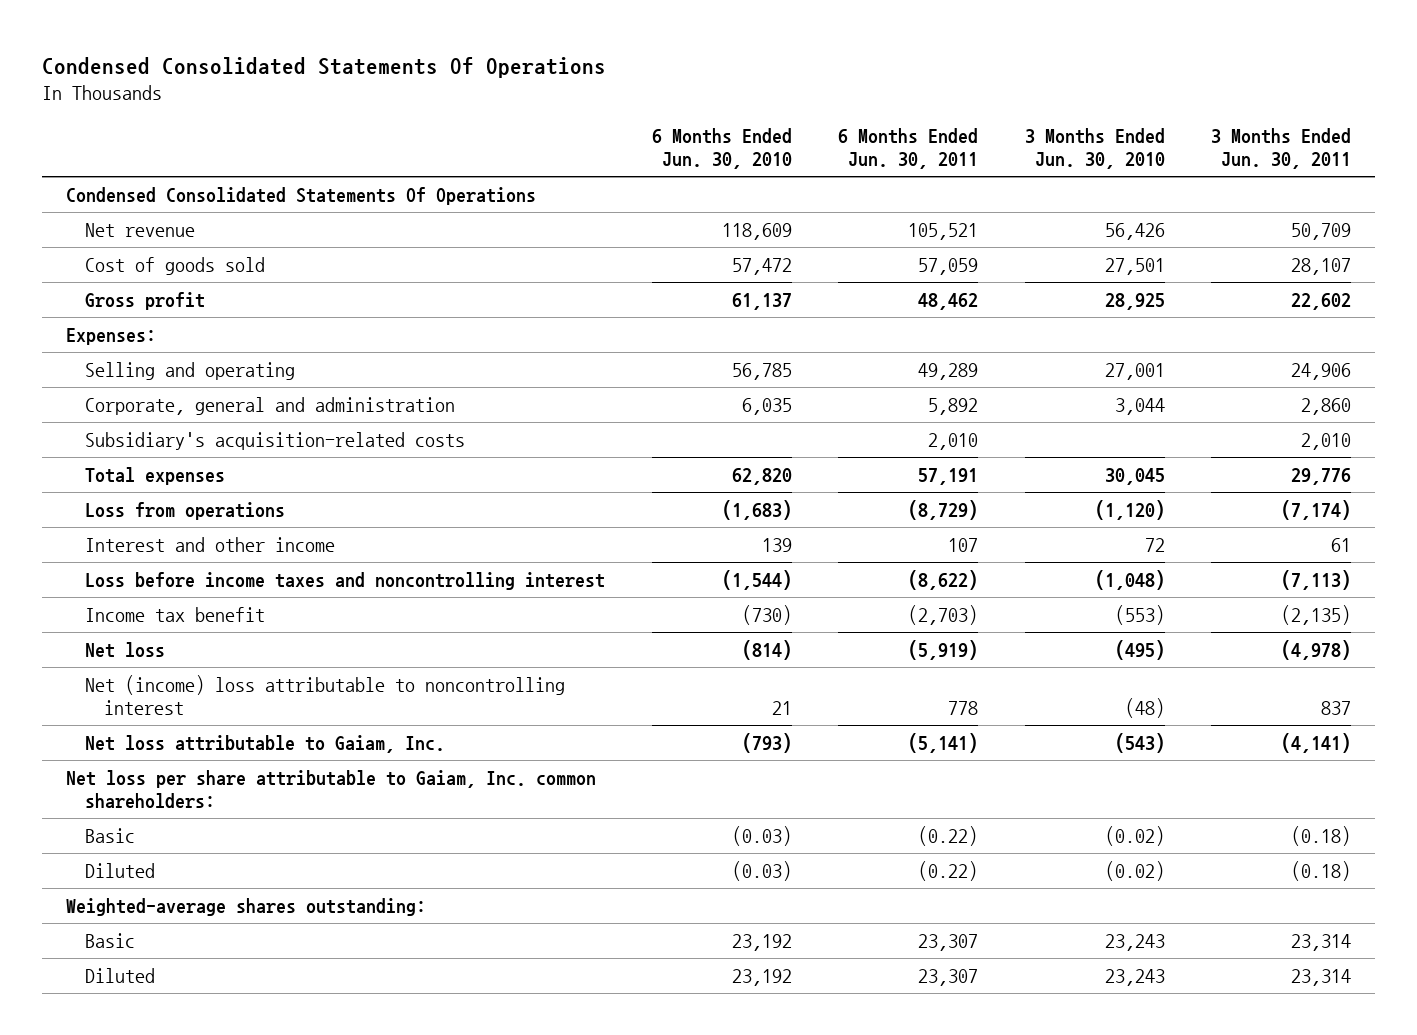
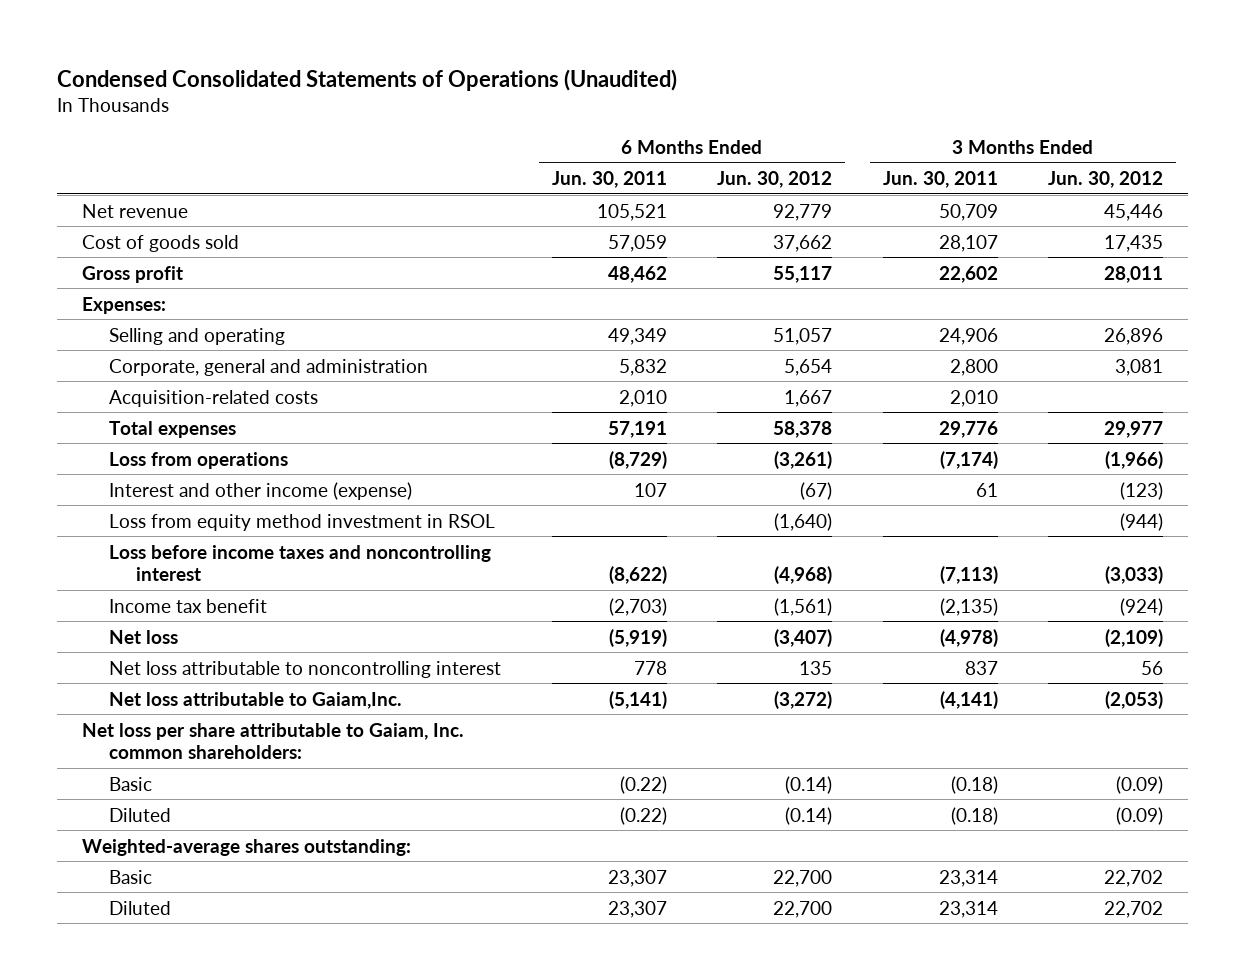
[42,56,607,78] Condensed Consolidated Statements Of Operations -> [57,68,678,91] Condensed Consolidated Statements of Operations (Unaudited)
[651,128,792,170] 6 Months Ended Jun. 30, 2010 -> none
[1024,128,1165,170] 3 Months Ended Jun. 30, 2010 -> none
none -> [717,171,833,189] Jun. 30, 2012
none -> [1047,171,1163,189] Jun. 30, 2012
[65,186,536,205] Condensed Consolidated Statements Of Operations -> none
[918,362,979,380] 49,289 -> [607,327,667,345] 49,349
[928,397,979,415] 5,892 -> [618,358,667,376] 5,832
[1301,397,1352,415] 2,860 -> [949,358,998,376] 2,800
[84,431,465,450] Subsidiary's acquisition-related costs -> [109,389,319,407] Acquisition-related costs
[84,536,335,552] Interest and other income -> [109,481,413,500] Interest and other income (expense)
none -> [109,513,496,531] Loss from equity method investment in RSOL
[84,674,565,715] Net (income) loss attributable to noncontrolling interest -> [109,660,502,678] Net loss attributable to noncontrolling interest
[84,734,445,753] Net loss attributable to Gaiam, Inc. -> [109,691,403,709] Net loss attributable to Gaiam,Inc.

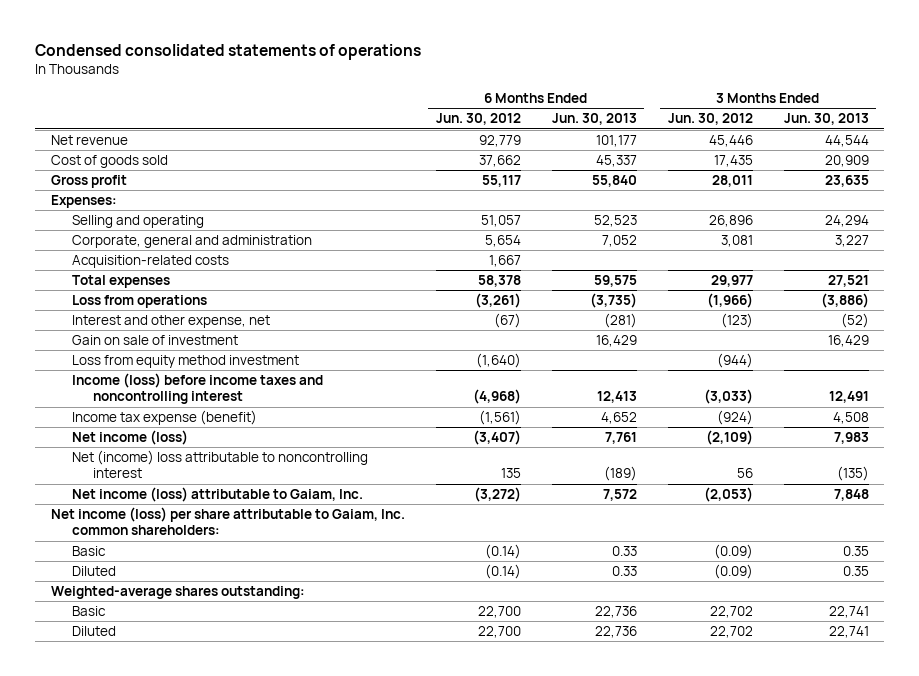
[57,68,678,91] Condensed Consolidated Statements of Operations (Unaudited) -> [35,44,422,61] Condensed consolidated statements of operations
[551,171,667,189] Jun. 30, 2011 -> none
[882,171,998,189] Jun. 30, 2011 -> none
none -> [551,113,637,126] Jun. 30, 2013
none -> [783,113,869,126] Jun. 30, 2013
[109,481,413,500] Interest and other income (expense) -> [71,315,270,329] Interest and other expense, net
none -> [71,335,238,346] Gain on sale of investment
[109,513,496,531] Loss from equity method investment in RSOL -> [71,355,299,369] Loss from equity method investment
[109,544,492,581] Loss before income taxes and noncontrolling interest -> [71,373,323,405] Income (loss) before income taxes and noncontrolling interest
[109,598,268,613] Income tax benefit -> [71,410,257,426] Income tax expense (benefit)
[109,629,179,644] Net loss -> [71,430,188,446] Net income (loss)
[109,660,502,678] Net loss attributable to noncontrolling interest -> [71,450,368,479] Net (income) loss attributable to noncontrolling interest
[109,691,403,709] Net loss attributable to Gaiam,Inc. -> [71,487,363,503] Net income (loss) attributable to Gaiam, Inc.
[82,722,465,759] Net loss per share attributable to Gaiam, Inc. common shareholders: -> [50,507,405,536] Net income (loss) per share attributable to Gaiam, Inc. common shareholders:

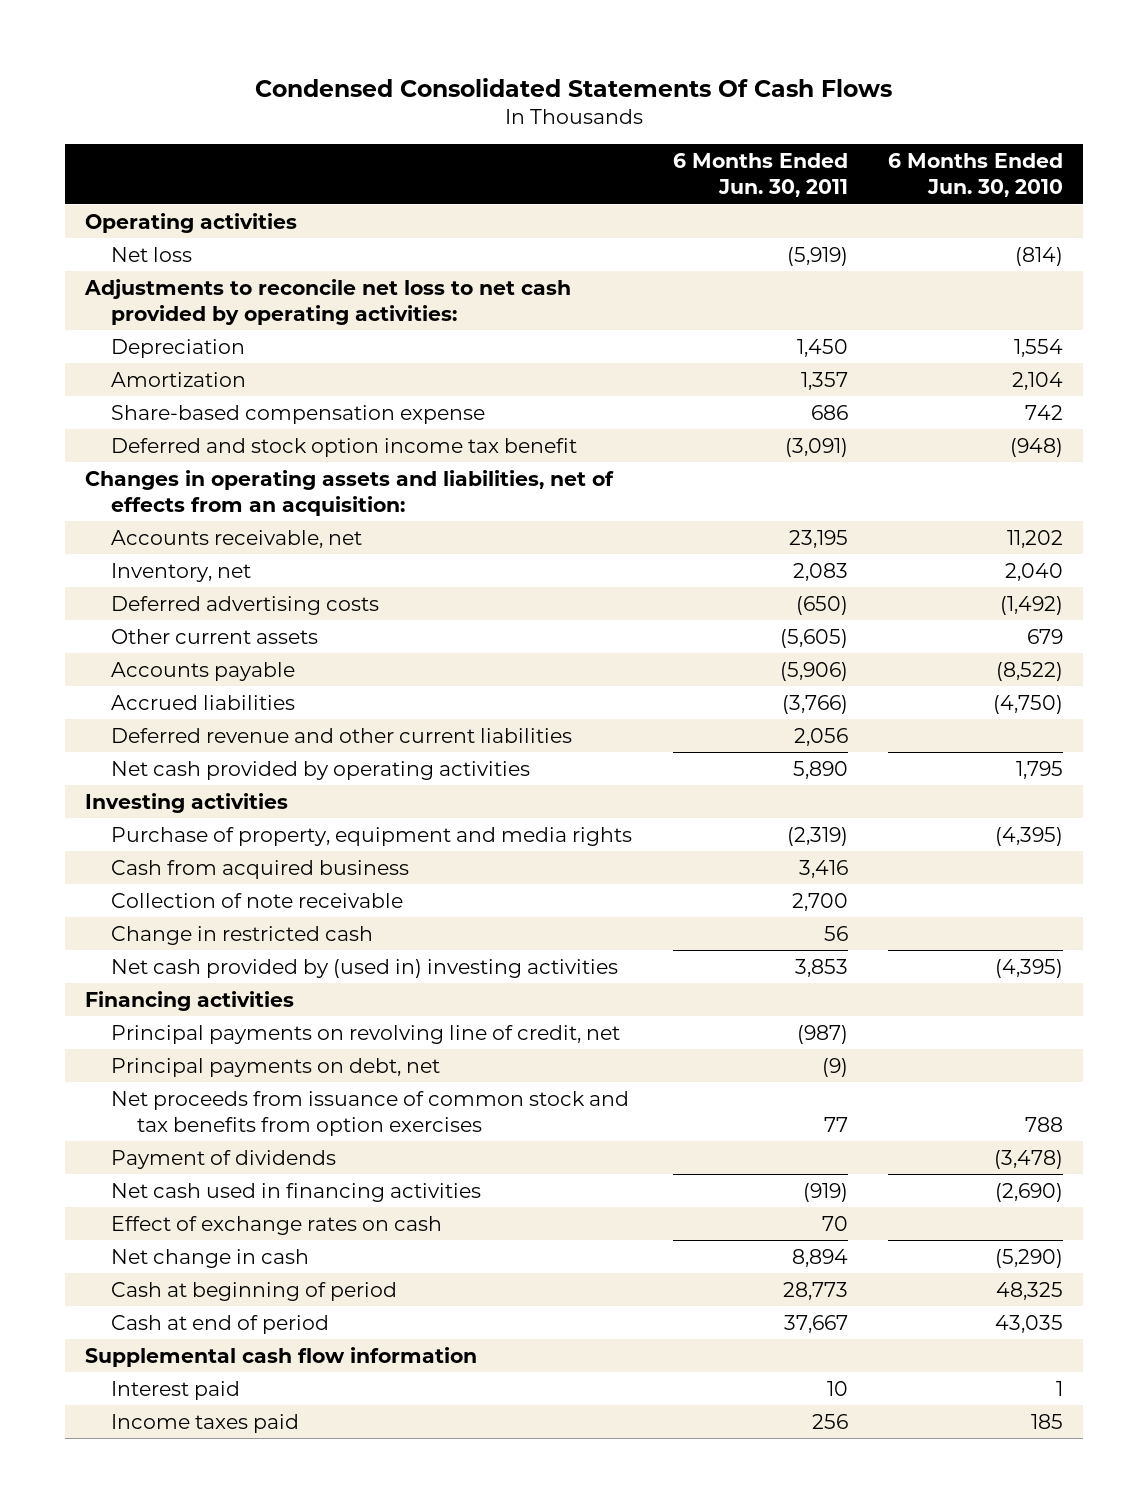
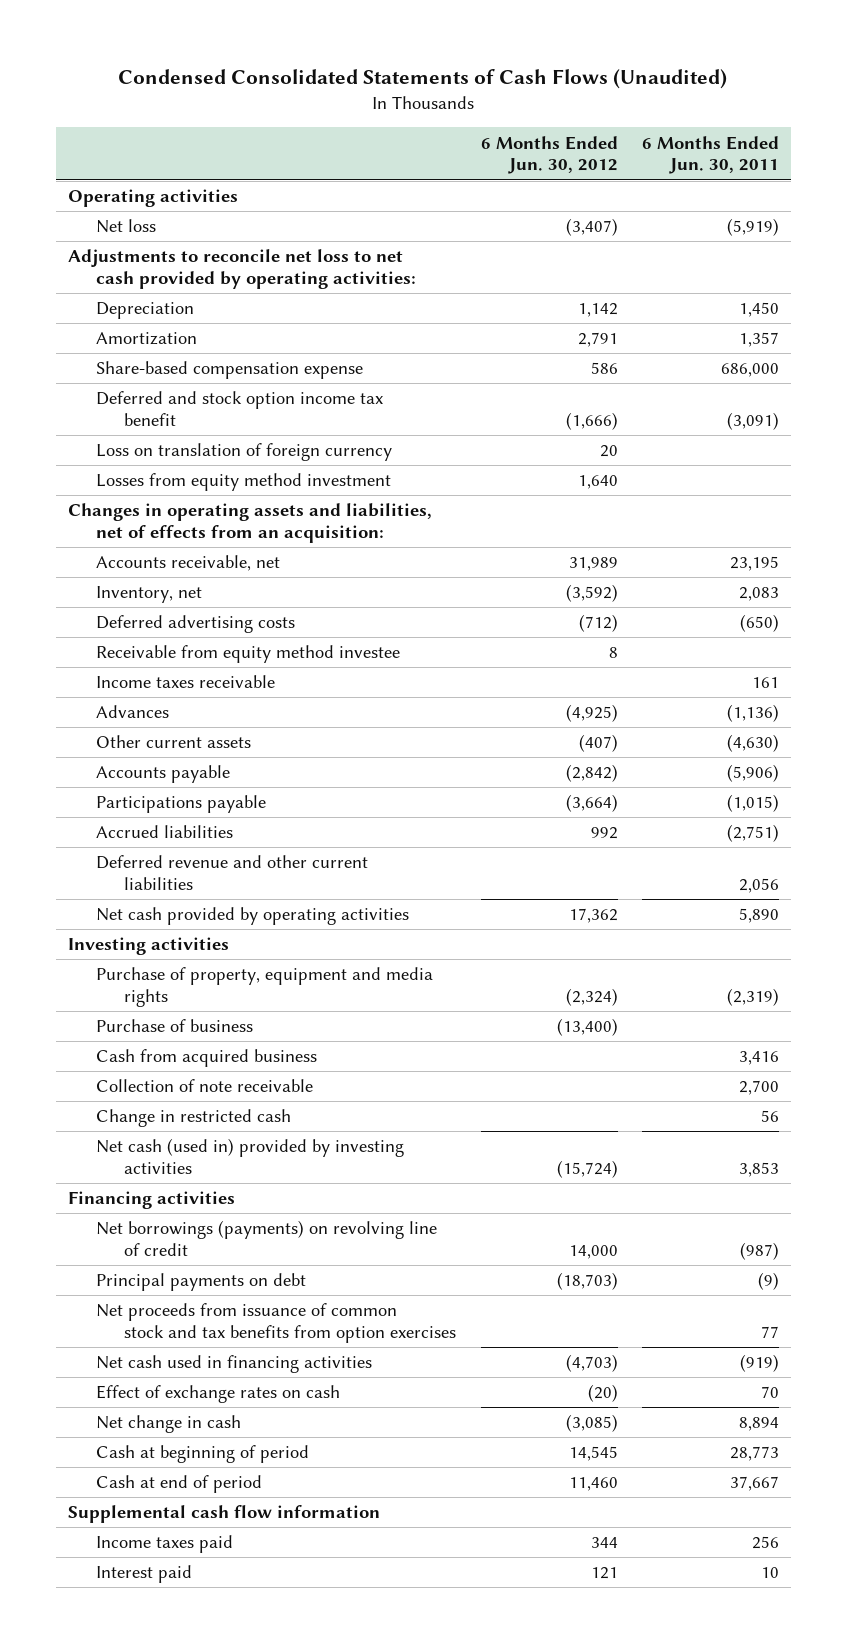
[255,77,893,97] Condensed Consolidated Statements Of Cash Flows -> [118,69,728,90] Condensed Consolidated Statements of Cash Flows (Unaudited)
[888,152,1064,198] 6 Months Ended Jun. 30, 2010 -> none
none -> [480,135,618,175] 6 Months Ended Jun. 30, 2012
[810,404,848,420] 686 -> [720,363,779,378] 686,000
none -> [95,443,392,462] Loss on translation of foreign currency
none -> [95,473,391,492] Losses from equity method investment
none -> [95,645,400,664] Receivable from equity method investee
none -> [95,675,275,689] Income taxes receivable
none -> [95,705,169,719] Advances
[779,628,848,648] (5,605) -> [726,734,779,753] (4,630)
none -> [95,795,266,814] Participations payable
[781,694,848,714] (3,766) -> [726,824,779,843] (2,751)
none -> [95,1019,253,1033] Purchase of business
[111,958,619,978] Net cash provided by (used in) investing activities -> [95,1138,404,1174] Net cash (used in) provided by investing activities
[111,1024,621,1044] Principal payments on revolving line of credit, net -> [95,1220,437,1256] Net borrowings (payments) on revolving line of credit
[111,1057,441,1077] Principal payments on debt, net -> [95,1273,306,1292] Principal payments on debt
[111,1149,337,1169] Payment of dividends -> none
[111,1380,241,1400] Interest paid -> [95,1565,192,1584] Interest paid

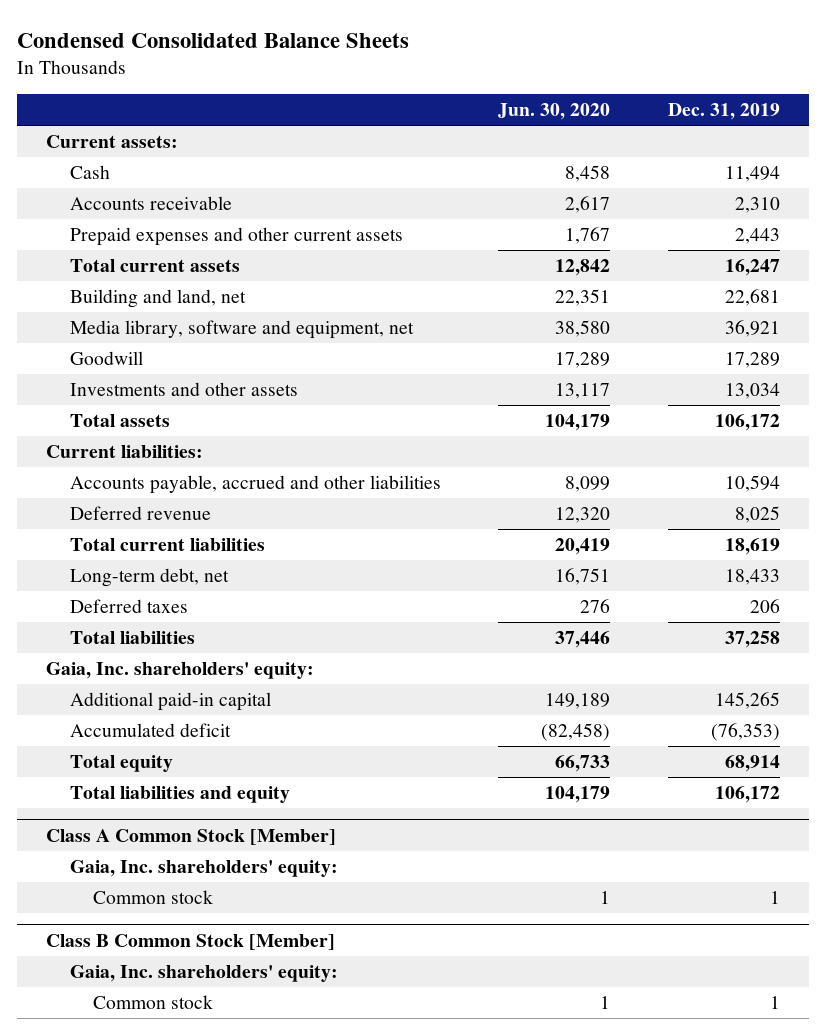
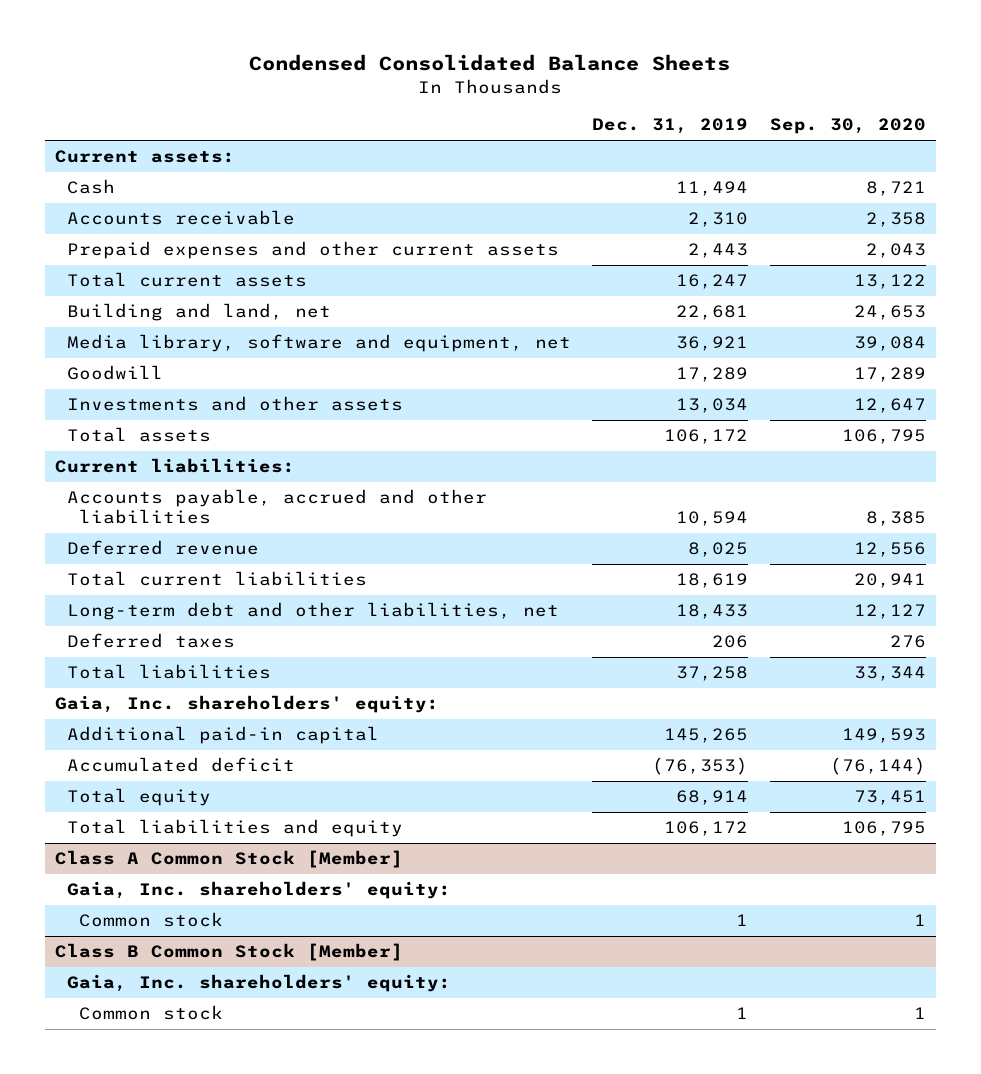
[498,102,611,120] Jun. 30, 2020 -> none
none -> [769,118,926,135] Sep. 30, 2020
[69,568,229,588] Long-term debt, net -> [67,602,560,621] Long-term debt and other liabilities, net

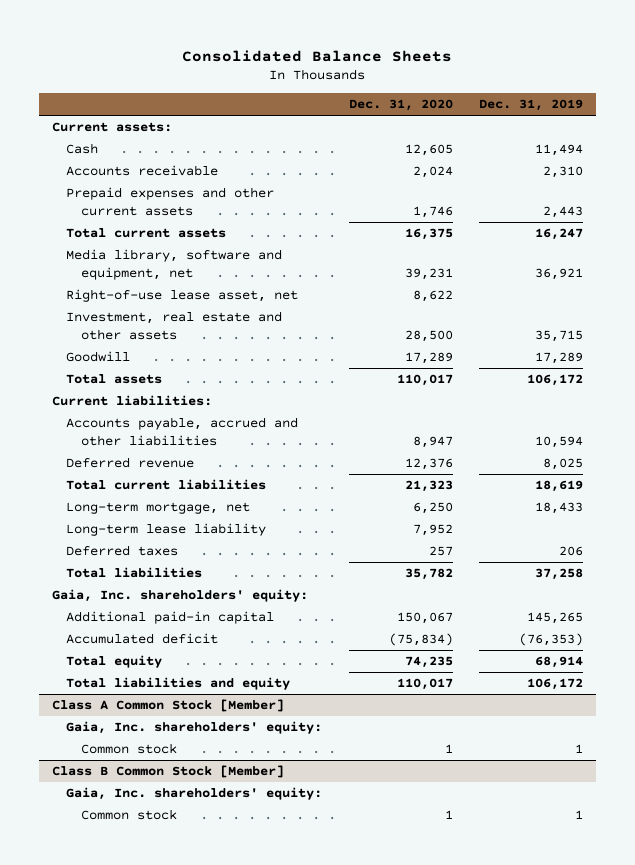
[249,54,731,72] Condensed Consolidated Balance Sheets -> [182,49,453,62] Consolidated Balance Sheets
[769,118,926,135] Sep. 30, 2020 -> none
none -> [348,99,453,112] Dec. 31, 2020
[67,303,332,322] Building and land, net -> none
none -> [66,289,299,303] Right-of-use lease asset, net
none -> [66,311,283,340] Investment, real estate and other assets
[67,396,404,412] Investments and other assets -> none
[67,602,560,621] Long-term debt and other liabilities, net -> [66,502,251,515] Long-term mortgage, net
none -> [66,523,267,537] Long-term lease liability

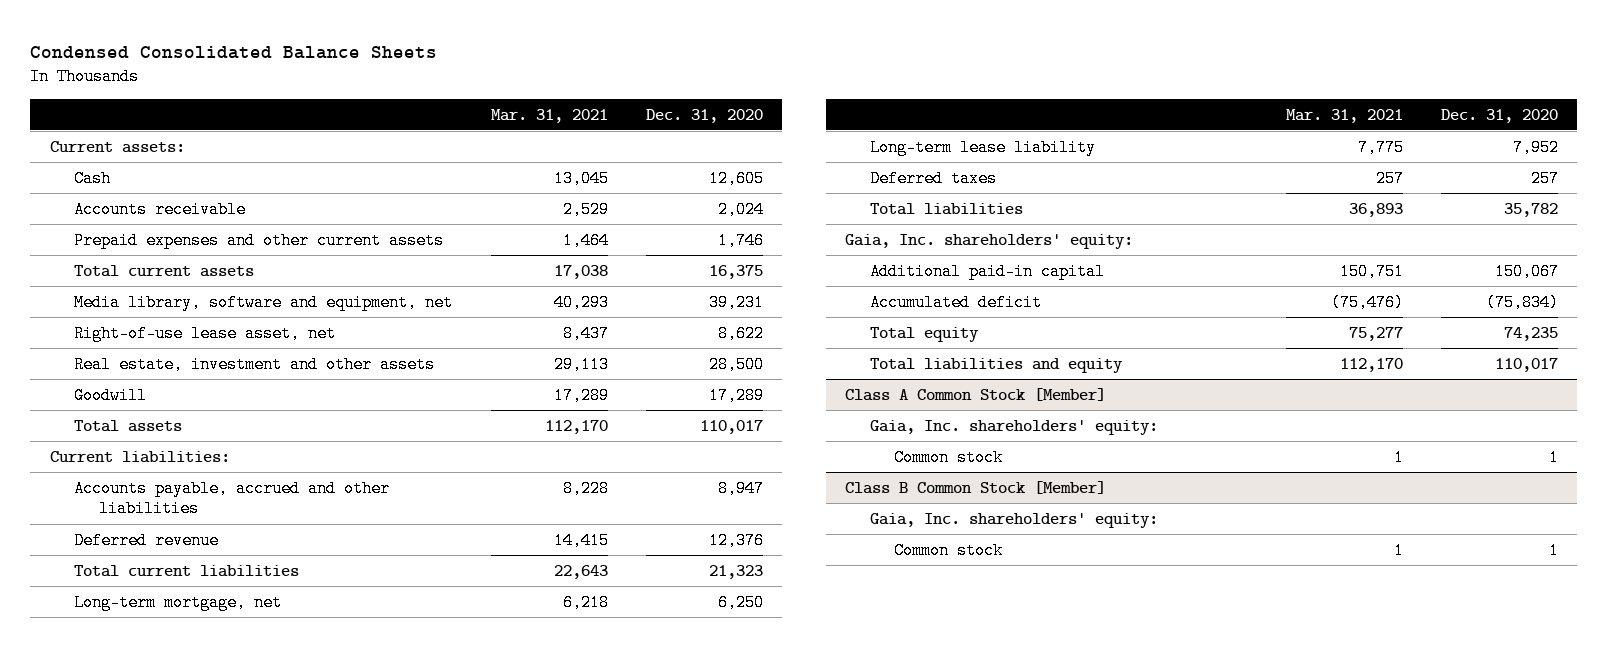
[182,49,453,62] Consolidated Balance Sheets -> [30,45,438,59] Condensed Consolidated Balance Sheets
[478,99,583,112] Dec. 31, 2019 -> none
none -> [490,108,608,123] Mar. 31, 2021
[66,311,283,340] Investment, real estate and other assets -> [74,355,436,373] Real estate, investment and other assets

